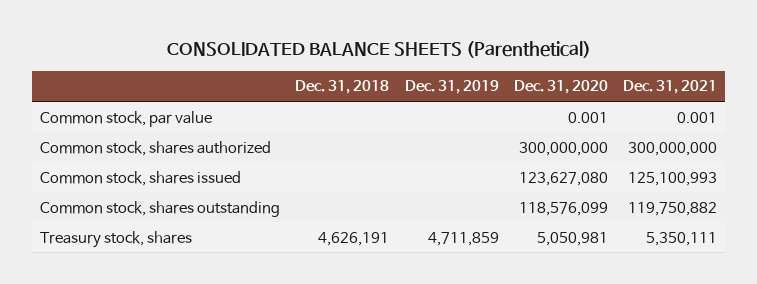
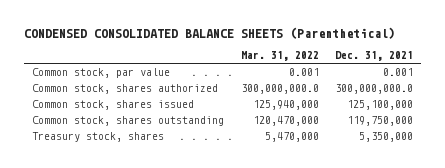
[166,41,591,59] CONSOLIDATED BALANCE SHEETS (Parenthetical) -> [24,27,396,40] CONDENSED CONSOLIDATED BALANCE SHEETS (Parenthetical)
[295,80,390,95] Dec. 31, 2018 -> none
[404,80,499,95] Dec. 31, 2019 -> none
[514,80,609,95] Dec. 31, 2020 -> none
none -> [240,51,319,62] Mar. 31, 2022
[628,141,718,156] 300,000,000 -> [335,84,414,95] 300,000,000.0
[628,171,718,186] 125,100,993 -> [347,100,414,111] 125,100,000
[628,201,718,216] 119,750,882 -> [347,116,414,127] 119,750,000
[646,231,718,246] 5,350,111 -> [359,132,414,143] 5,350,000

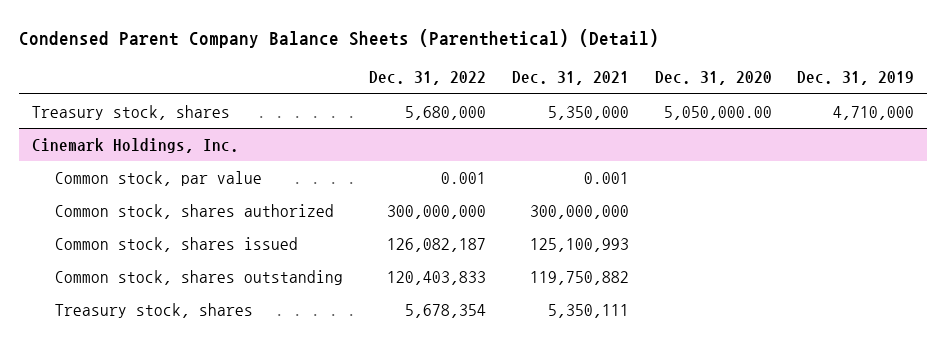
[24,27,396,40] CONDENSED CONSOLIDATED BALANCE SHEETS (Parenthetical) -> [18,29,659,49] Condensed Parent Company Balance Sheets (Parenthetical) (Detail)
[240,51,319,62] Mar. 31, 2022 -> none
none -> [369,71,487,86] Dec. 31, 2022
none -> [654,71,772,86] Dec. 31, 2020
none -> [797,71,915,86] Dec. 31, 2019
[32,68,171,79] Common stock, par value -> none
[32,84,219,95] Common stock, shares authorized -> none
[32,100,195,111] Common stock, shares issued -> none
[32,116,225,127] Common stock, shares outstanding -> none
none -> [31,137,239,153] Cinemark Holdings, Inc.
none -> [55,170,263,186] Common stock, par value
none -> [55,203,335,219] Common stock, shares authorized
none -> [55,236,299,252] Common stock, shares issued
none -> [55,269,344,285] Common stock, shares outstanding
none -> [55,302,254,318] Treasury stock, shares

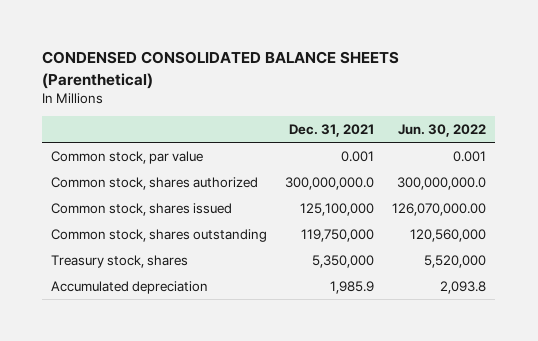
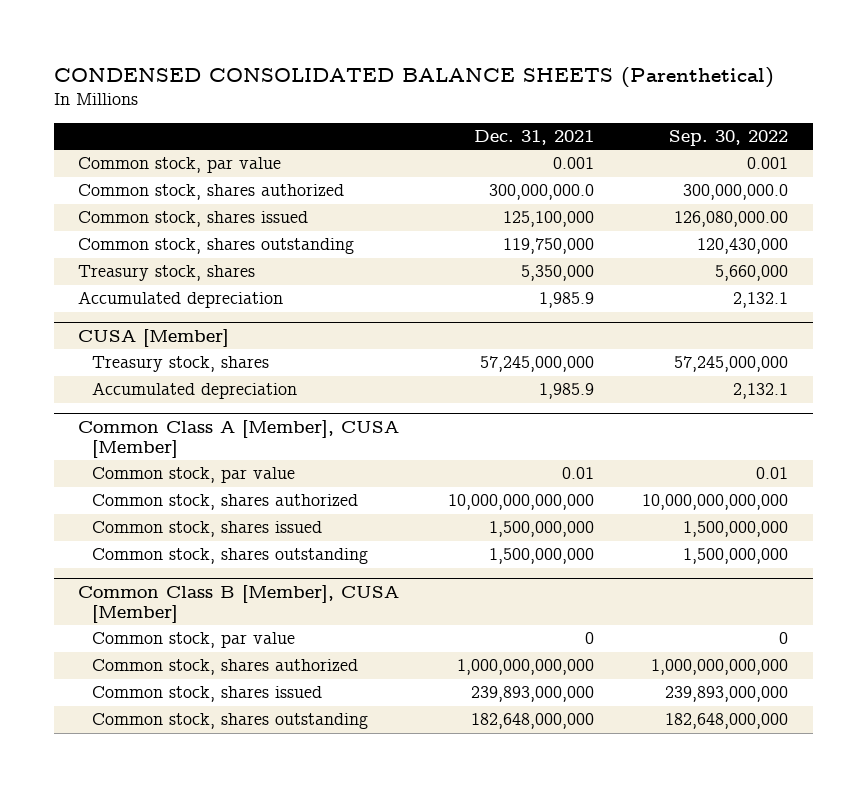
[398,124,487,138] Jun. 30, 2022 -> none
none -> [669,130,789,147] Sep. 30, 2022
none -> [78,328,230,347] CUSA [Member]
none -> [91,356,269,373] Treasury stock, shares
none -> [91,382,297,400] Accumulated depreciation
none -> [78,419,400,459] Common Class A [Member], CUSA [Member]
none -> [91,467,295,484] Common stock, par value
none -> [91,494,358,511] Common stock, shares authorized
none -> [91,521,322,538] Common stock, shares issued
none -> [91,548,368,565] Common stock, shares outstanding
none -> [78,584,400,624] Common Class B [Member], CUSA [Member]
none -> [91,632,295,649] Common stock, par value
none -> [91,659,358,676] Common stock, shares authorized
none -> [91,686,322,703] Common stock, shares issued
none -> [91,713,368,730] Common stock, shares outstanding

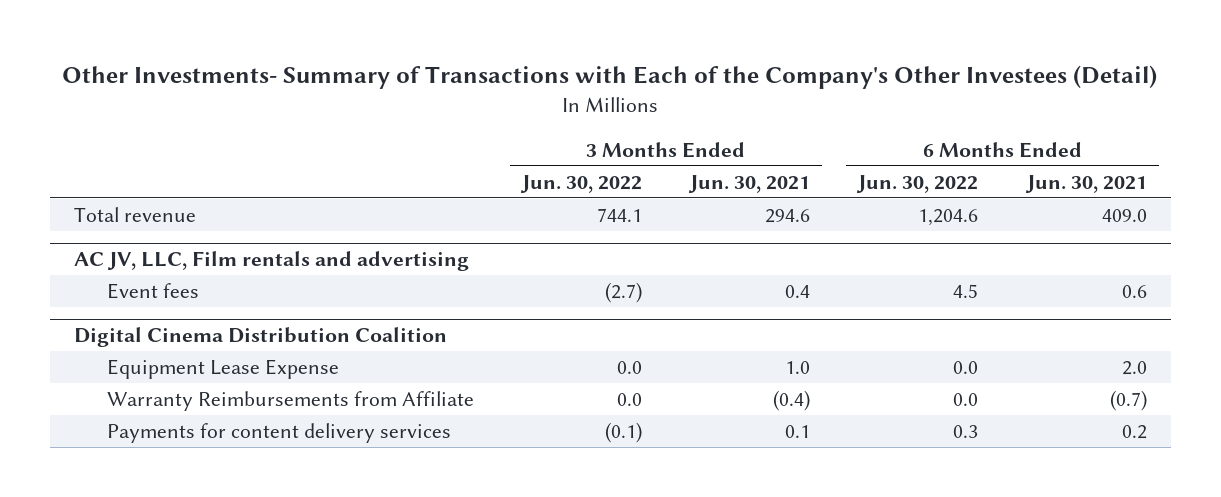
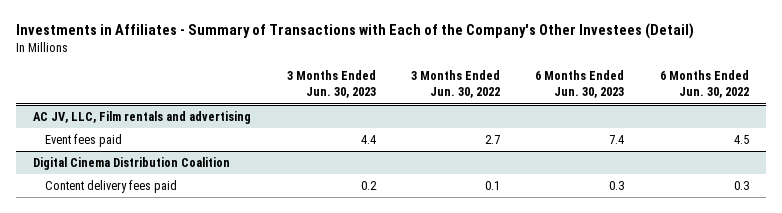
[62,65,1158,90] Other Investments- Summary of Transactions with Each of the Company's Other Investees (Detail) -> [15,22,694,39] Investments in Affiliates - Summary of Transactions with Each of the Company's Other Investees (Detail)
[688,174,811,193] Jun. 30, 2021 -> none
[1024,174,1147,193] Jun. 30, 2021 -> none
none -> [286,70,376,99] 3 Months Ended Jun. 30, 2023
none -> [535,70,625,99] 6 Months Ended Jun. 30, 2023
[74,206,197,222] Total revenue -> none
[106,282,199,299] Event fees -> [45,134,123,148] Event fees paid
[604,281,642,303] (2.7) -> [485,135,501,145] 2.7
[106,358,339,379] Equipment Lease Expense -> none
[106,390,474,411] Warranty Reimbursements from Affiliate -> none
[106,422,451,443] Payments for content delivery services -> [45,180,178,194] Content delivery fees paid
[604,421,642,443] (0.1) -> [485,181,501,191] 0.1

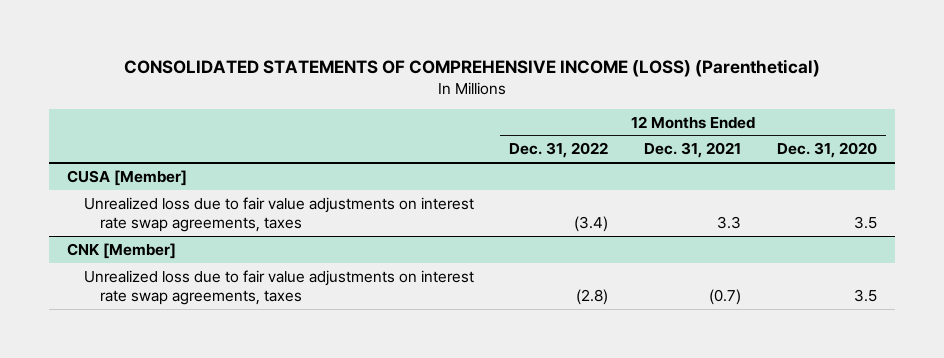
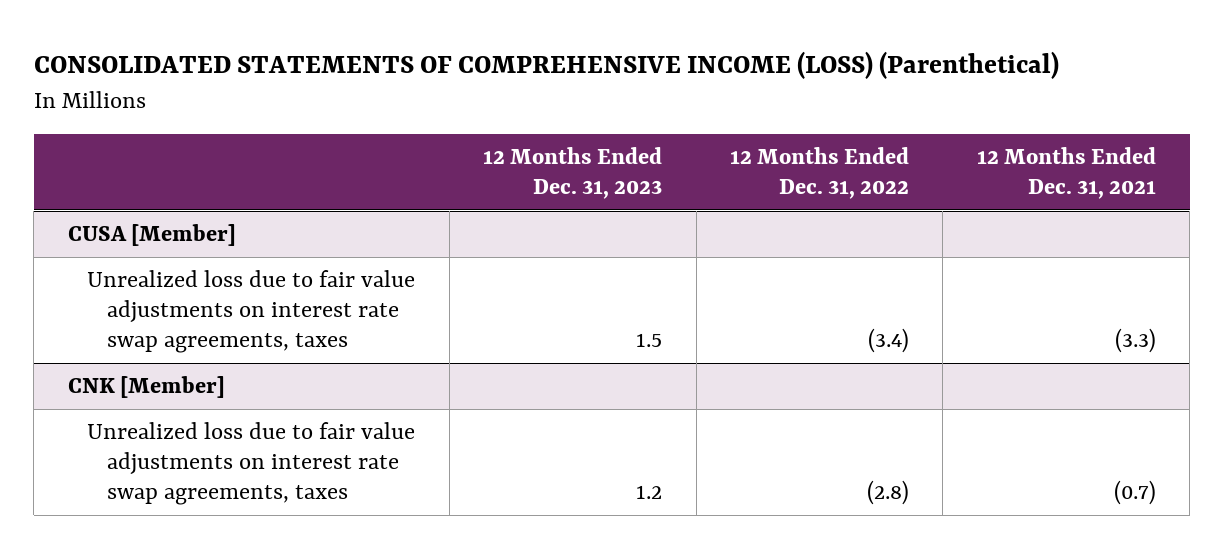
[777,142,878,159] Dec. 31, 2020 -> none
none -> [483,147,663,199] 12 Months Ended Dec. 31, 2023
[717,216,742,230] 3.3 -> [1114,327,1156,353] (3.3)

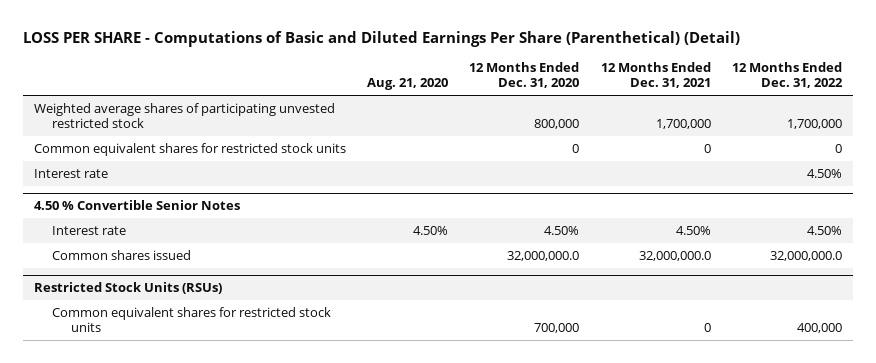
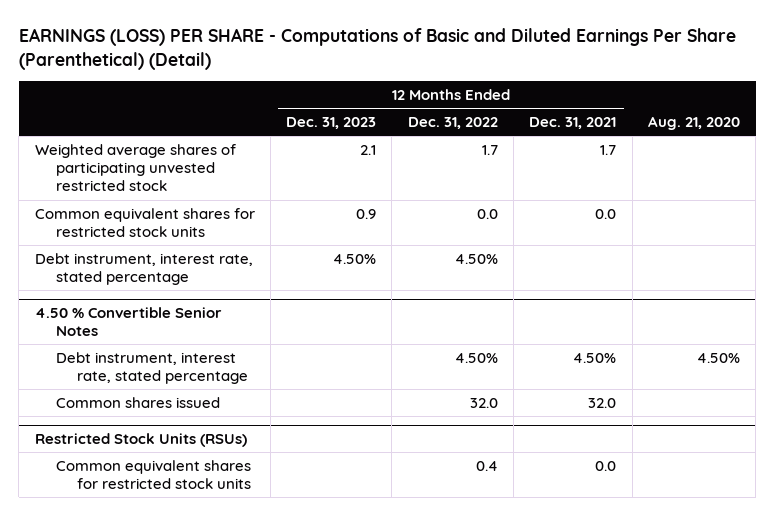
[23,30,741,47] LOSS PER SHARE - Computations of Basic and Diluted Earnings Per Share (Parenthetical) (Detail) -> [18,28,736,70] EARNINGS (LOSS) PER SHARE - Computations of Basic and Diluted Earnings Per Share (Parenthetical) (Detail)
[469,62,580,89] 12 Months Ended Dec. 31, 2020 -> none
none -> [286,117,377,130] Dec. 31, 2023
[655,118,711,129] 1,700,000 -> [600,145,617,156] 1.7
[786,118,842,129] 1,700,000 -> [481,145,498,156] 1.7
[703,143,711,153] 0 -> [595,209,617,220] 0.0
[834,143,842,153] 0 -> [476,209,498,220] 0.0
[33,168,108,178] Interest rate -> [34,253,253,286] Debt instrument, interest rate, stated percentage
[52,225,127,235] Interest rate -> [55,352,249,385] Debt instrument, interest rate, stated percentage
[638,250,711,261] 32,000,000.0 -> [588,398,617,409] 32.0
[769,250,842,261] 32,000,000.0 -> [469,398,498,409] 32.0
[703,322,711,332] 0 -> [595,461,617,472] 0.0
[796,322,842,333] 400,000 -> [475,461,498,472] 0.4

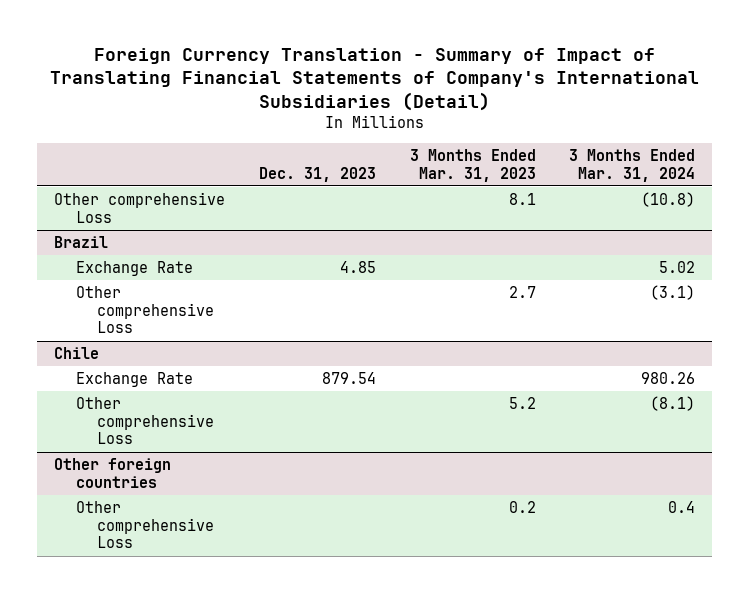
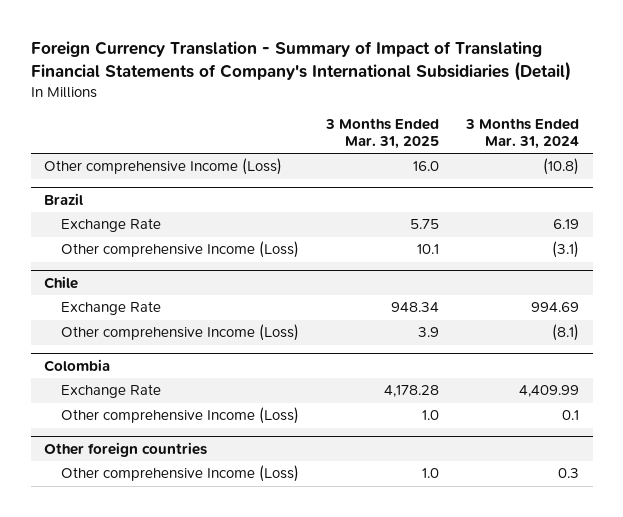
[258,166,376,182] Dec. 31, 2023 -> none
[409,149,536,182] 3 Months Ended Mar. 31, 2023 -> none
none -> [324,117,439,149] 3 Months Ended Mar. 31, 2025
[54,192,226,223] Other comprehensive Loss -> [44,158,283,176] Other comprehensive Income (Loss)
[659,261,696,274] 5.02 -> [553,219,580,230] 6.19
[75,286,214,334] Other comprehensive Loss -> [60,241,299,259] Other comprehensive Income (Loss)
[641,372,696,385] 980.26 -> [531,302,580,313] 994.69
[75,397,214,445] Other comprehensive Loss -> [60,324,299,342] Other comprehensive Income (Loss)
none -> [44,358,111,372] Colombia
none -> [60,384,161,399] Exchange Rate
none -> [60,407,299,425] Other comprehensive Income (Loss)
[75,501,214,549] Other comprehensive Loss -> [60,465,299,483] Other comprehensive Income (Loss)
[668,501,696,514] 0.4 -> [558,468,580,479] 0.3

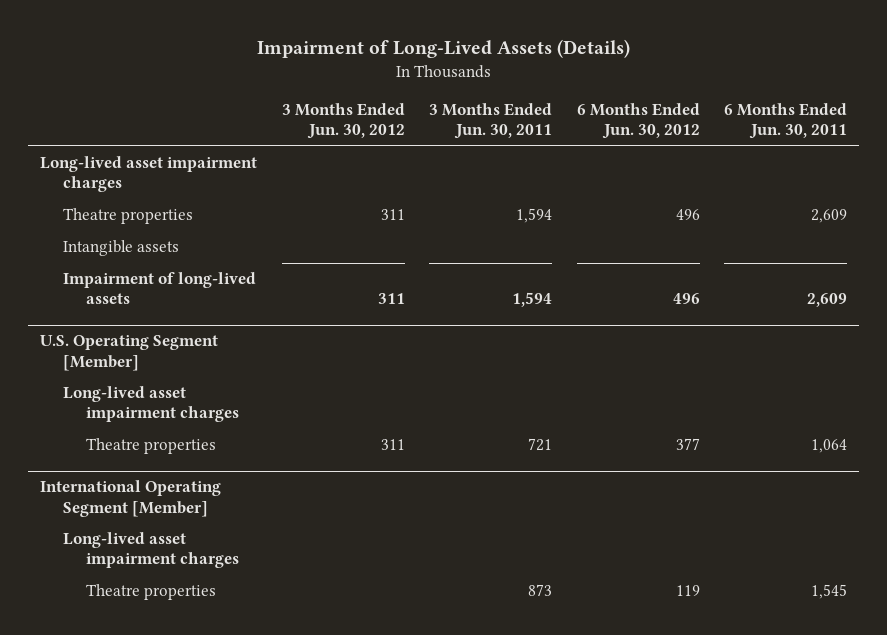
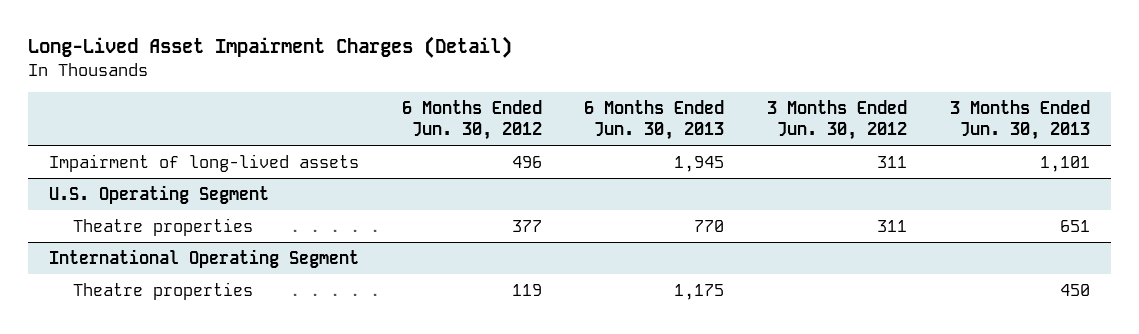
[256,39,630,59] Impairment of Long-Lived Assets (Details) -> [27,36,512,59] Long-Lived Asset Impairment Charges (Detail)
[429,103,553,140] 3 Months Ended Jun. 30, 2011 -> none
[723,103,847,140] 6 Months Ended Jun. 30, 2011 -> none
none -> [584,100,725,141] 6 Months Ended Jun. 30, 2013
none -> [950,100,1091,141] 3 Months Ended Jun. 30, 2013
[40,156,258,193] Long-lived asset impairment charges -> none
[63,208,194,225] Theatre properties -> none
[63,240,180,257] Intangible assets -> none
[63,386,239,423] Long-lived asset impairment charges -> none
[40,335,219,371] U.S. Operating Segment [Member] -> [48,184,269,204] U.S. Operating Segment
[63,532,239,569] Long-lived asset impairment charges -> none
[40,480,222,517] International Operating Segment [Member] -> [48,248,359,268] International Operating Segment

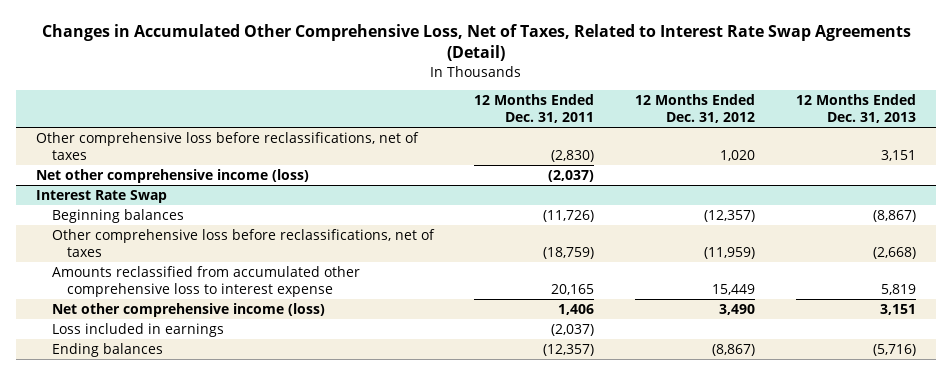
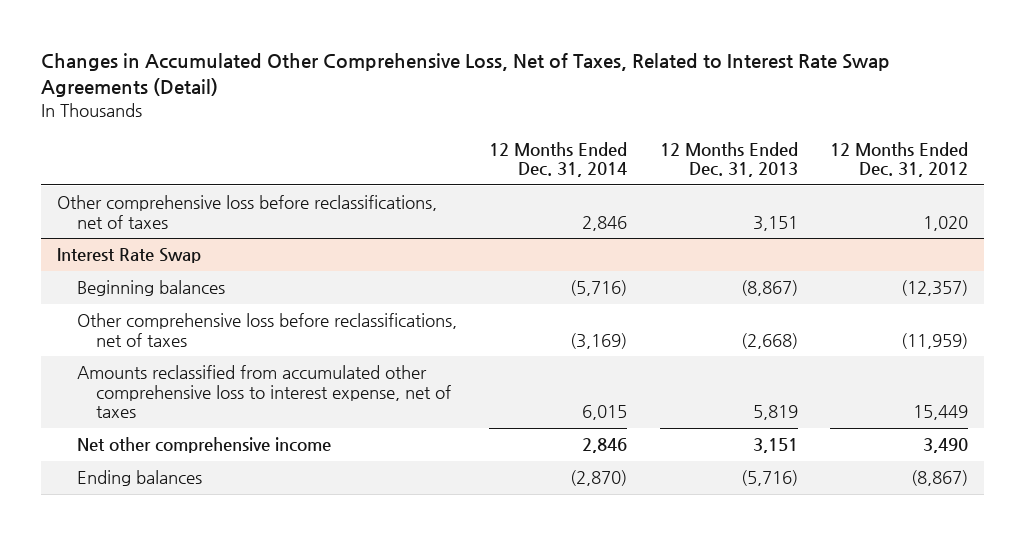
[474,94,595,123] 12 Months Ended Dec. 31, 2011 -> none
none -> [489,141,628,178] 12 Months Ended Dec. 31, 2014
[36,169,310,184] Net other comprehensive income (loss) -> none
[51,323,224,338] Loss included in earnings -> none
[51,266,360,297] Amounts reclassified from accumulated other comprehensive loss to interest expense -> [76,365,451,419] Amounts reclassified from accumulated other comprehensive loss to interest expense, net of taxes
[51,303,325,318] Net other comprehensive income (loss) -> [76,437,331,454] Net other comprehensive income

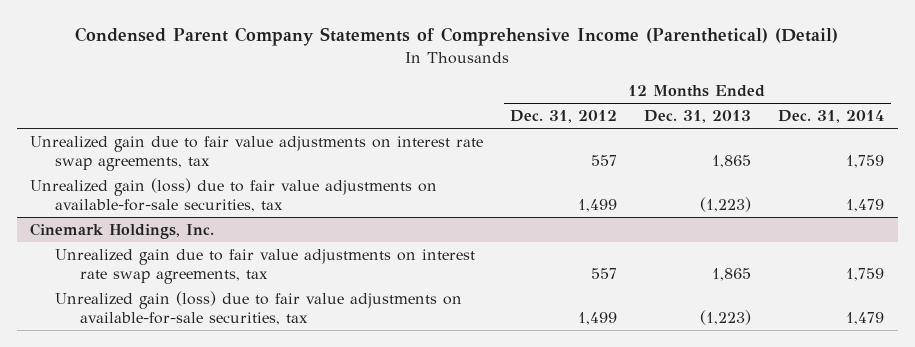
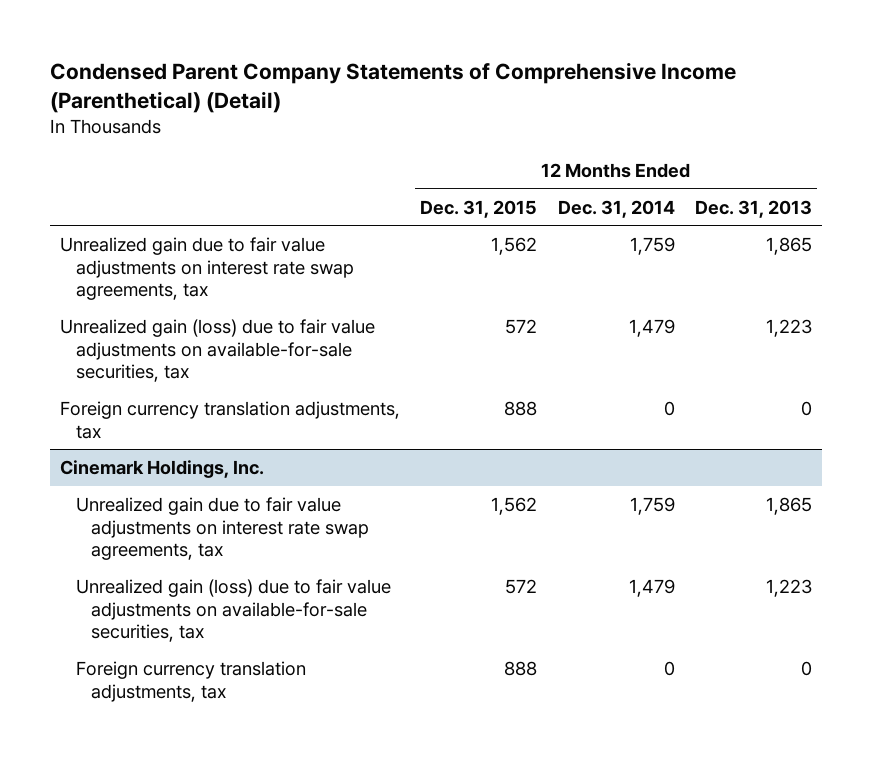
[510,110,618,124] Dec. 31, 2012 -> none
none -> [420,199,538,218] Dec. 31, 2015
[700,197,752,213] (1,223) -> [766,319,813,338] 1,223
none -> [60,401,401,439] Foreign currency translation adjustments, tax
[700,310,752,326] (1,223) -> [766,579,813,598] 1,223
none -> [75,661,306,702] Foreign currency translation adjustments, tax

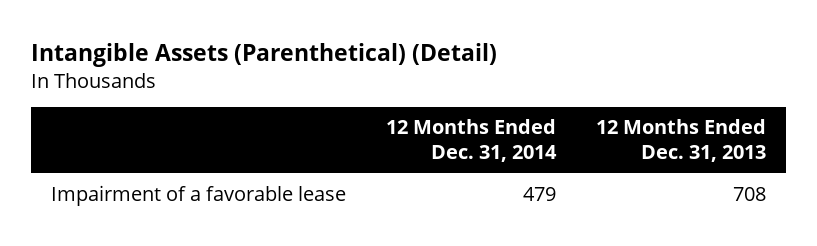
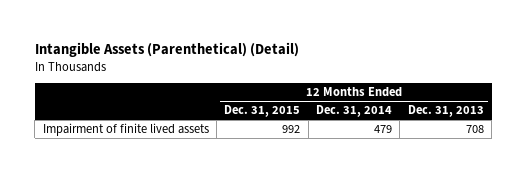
none -> [224,105,301,118] Dec. 31, 2015
[51,185,347,207] Impairment of a favorable lease -> [42,123,209,137] Impairment of finite lived assets

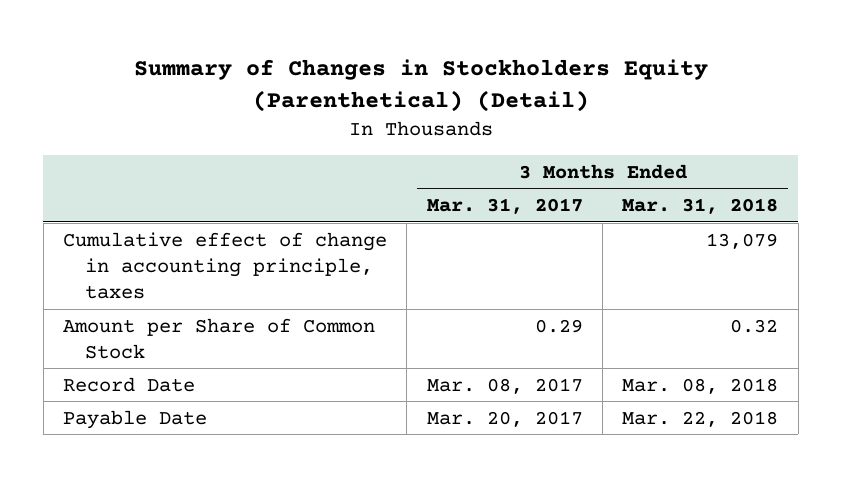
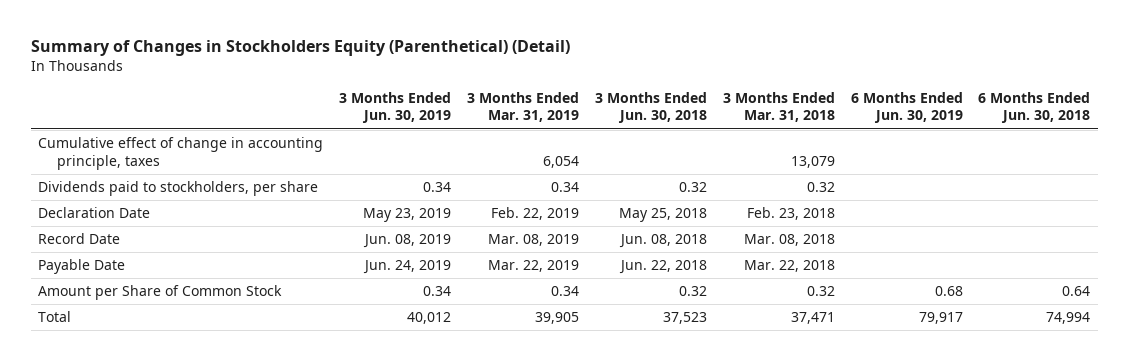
[426,198,583,215] Mar. 31, 2017 -> none
none -> [339,91,452,124] 3 Months Ended Jun. 30, 2019
none -> [467,91,580,123] 3 Months Ended Mar. 31, 2019
none -> [594,91,707,124] 3 Months Ended Jun. 30, 2018
none -> [850,91,963,124] 6 Months Ended Jun. 30, 2019
none -> [978,91,1091,124] 6 Months Ended Jun. 30, 2018
none -> [38,181,319,197] Dividends paid to stockholders, per share
none -> [38,207,151,219] Declaration Date
[62,317,375,359] Amount per Share of Common Stock -> [38,285,283,301] Amount per Share of Common Stock
none -> [38,311,72,323] Total

